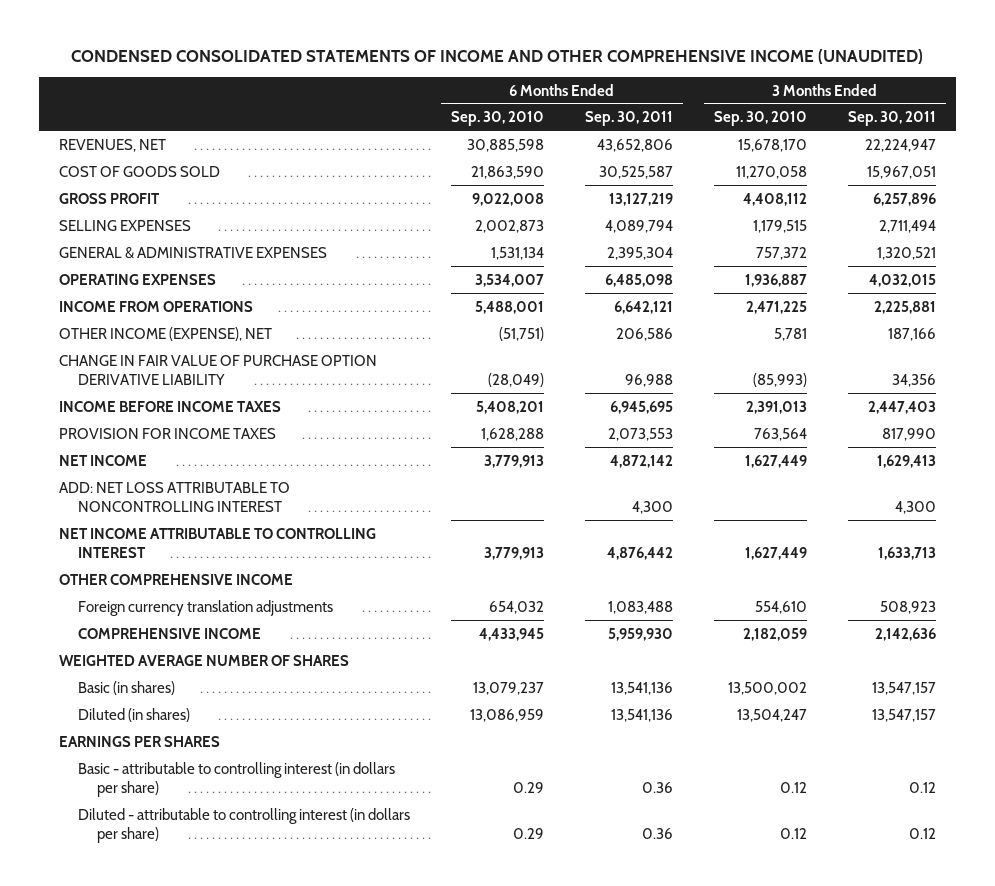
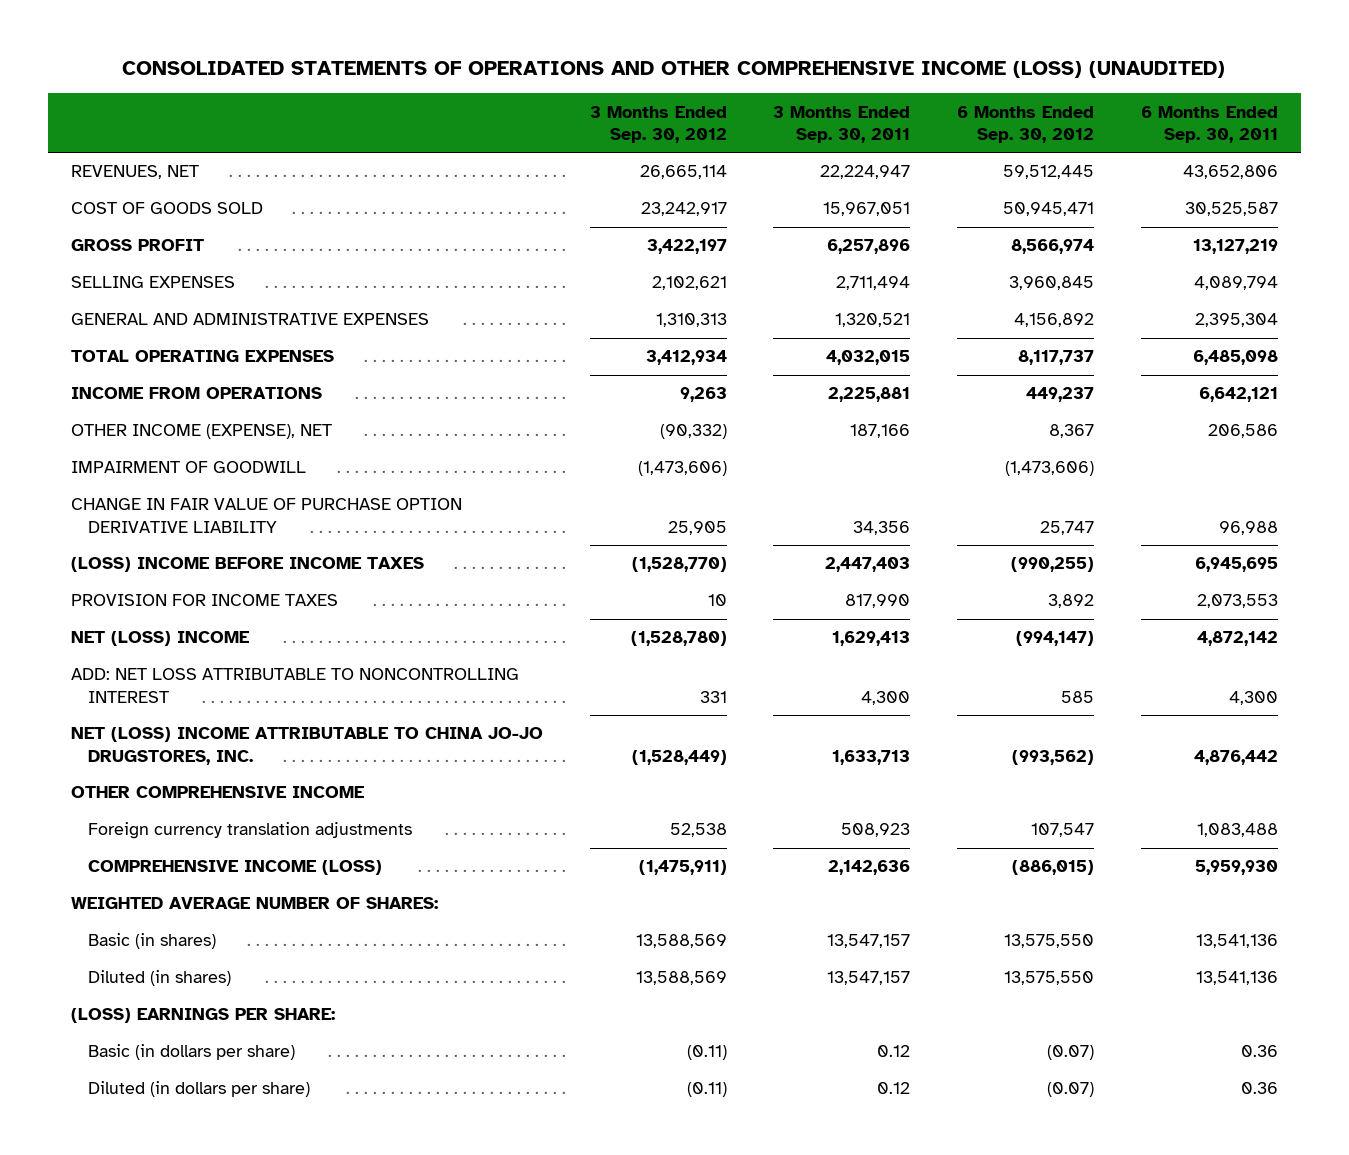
[71,49,924,65] CONDENSED CONSOLIDATED STATEMENTS OF INCOME AND OTHER COMPREHENSIVE INCOME (UNAUDITED) -> [122,61,1226,79] CONSOLIDATED STATEMENTS OF OPERATIONS AND OTHER COMPREHENSIVE INCOME (LOSS) (UNAUDITED)
[451,111,545,127] Sep. 30, 2010 -> none
[713,111,807,127] Sep. 30, 2010 -> none
none -> [589,105,727,144] 3 Months Ended Sep. 30, 2012
none -> [956,105,1094,144] 6 Months Ended Sep. 30, 2012
[59,246,328,259] GENERAL & ADMINISTRATIVE EXPENSES -> [71,313,430,326] GENERAL AND ADMINISTRATIVE EXPENSES
[59,273,217,285] OPERATING EXPENSES -> [71,350,335,363] TOTAL OPERATING EXPENSES
none -> [71,461,307,474] IMPAIRMENT OF GOODWILL
[59,400,282,412] INCOME BEFORE INCOME TAXES -> [71,557,425,573] (LOSS) INCOME BEFORE INCOME TAXES
[59,454,148,466] NET INCOME -> [71,631,251,647] NET (LOSS) INCOME
[59,527,377,558] NET INCOME ATTRIBUTABLE TO CONTROLLING INTEREST -> [71,727,544,765] NET (LOSS) INCOME ATTRIBUTABLE TO CHINA JO-JO DRUGSTORES, INC.
[78,627,262,639] COMPREHENSIVE INCOME -> [88,860,383,876] COMPREHENSIVE INCOME (LOSS)
[59,654,350,666] WEIGHTED AVERAGE NUMBER OF SHARES -> [71,897,439,910] WEIGHTED AVERAGE NUMBER OF SHARES:
[59,735,221,747] EARNINGS PER SHARES -> [71,1008,336,1024] (LOSS) EARNINGS PER SHARE:
[78,761,396,797] Basic - attributable to controlling interest (in dollars per share) -> [88,1044,296,1061] Basic (in dollars per share)
[78,807,411,843] Diluted - attributable to controlling interest (in dollars per share) -> [88,1081,311,1098] Diluted (in dollars per share)

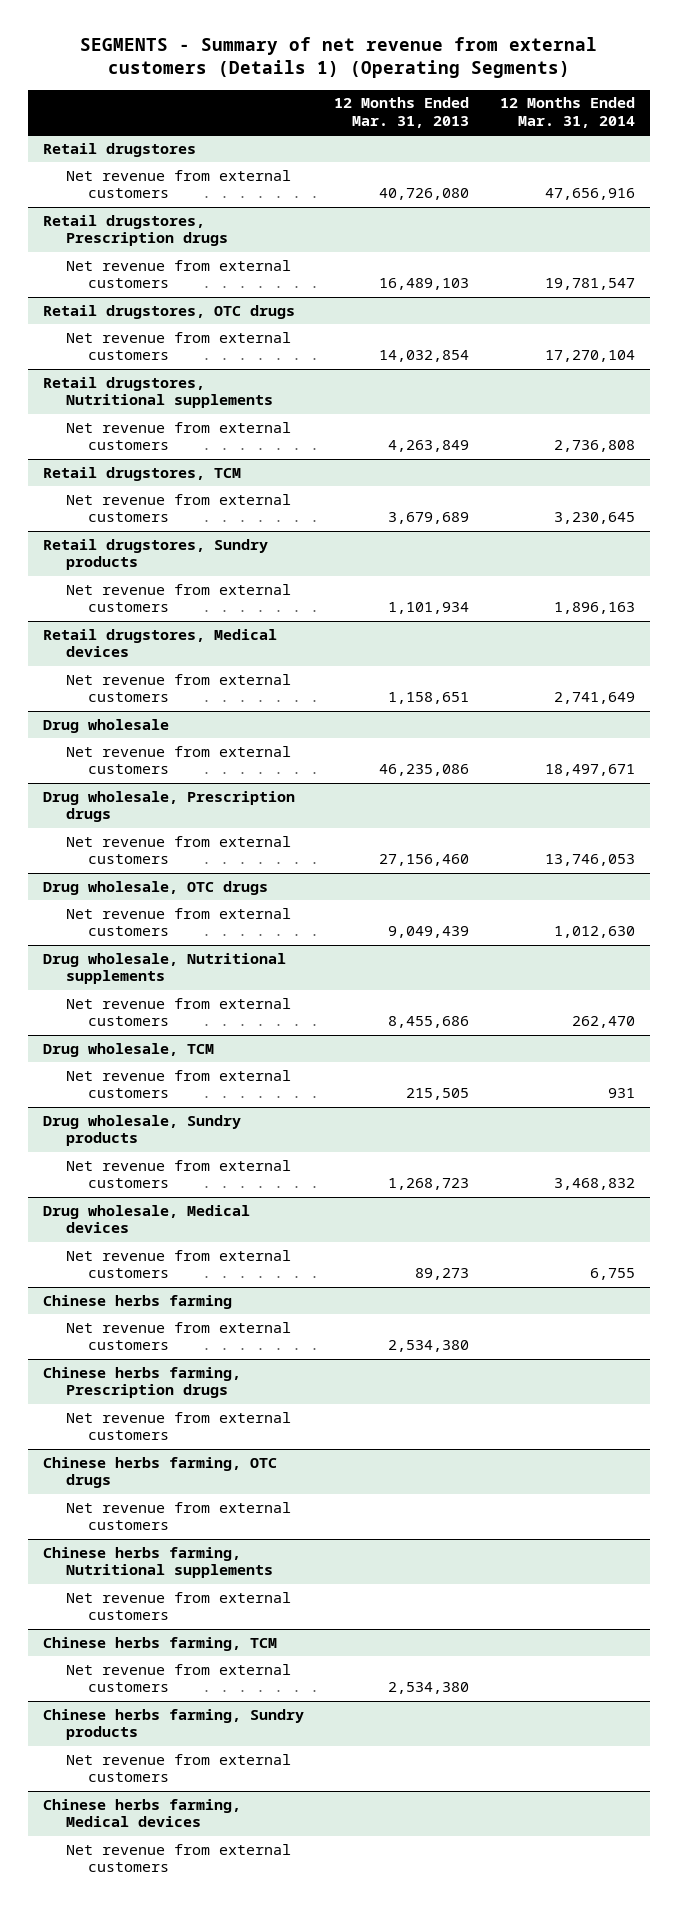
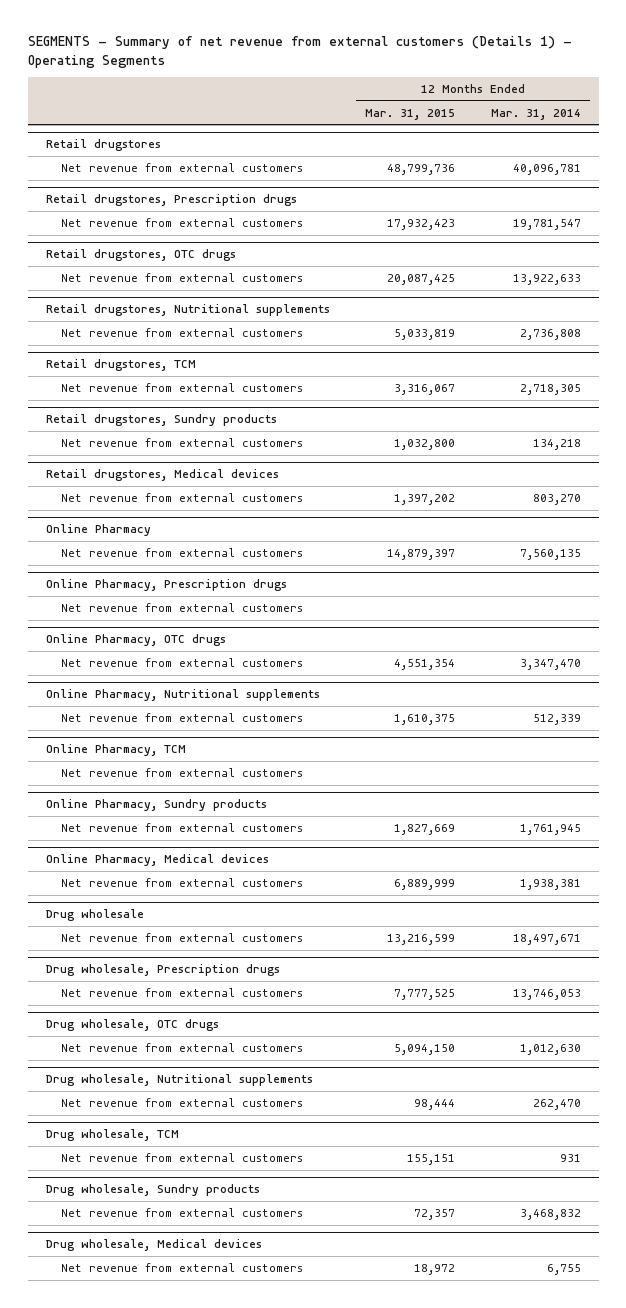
[79,36,597,79] SEGMENTS - Summary of net revenue from external customers (Details 1) (Operating Segments) -> [27,36,572,68] SEGMENTS - Summary of net revenue from external customers (Details 1) - Operating Segments
[334,97,470,128] 12 Months Ended Mar. 31, 2013 -> none
none -> [365,108,456,120] Mar. 31, 2015
[545,188,636,201] 47,656,916 -> [512,163,581,175] 40,096,781
[545,350,636,363] 17,270,104 -> [512,273,581,285] 13,922,633
[554,512,636,525] 3,230,645 -> [519,383,581,395] 2,718,305
[554,602,636,615] 1,896,163 -> [532,438,581,450] 134,218
[554,692,636,705] 2,741,649 -> [532,493,581,505] 803,270
none -> [45,524,151,537] Online Pharmacy
none -> [60,547,303,557] Net revenue from external customers
none -> [45,579,287,592] Online Pharmacy, Prescription drugs
none -> [60,602,303,612] Net revenue from external customers
none -> [45,634,226,647] Online Pharmacy, OTC drugs
none -> [60,657,303,667] Net revenue from external customers
none -> [45,689,320,702] Online Pharmacy, Nutritional supplements
none -> [60,712,303,722] Net revenue from external customers
none -> [45,744,186,757] Online Pharmacy, TCM
none -> [60,767,303,777] Net revenue from external customers
none -> [45,799,267,812] Online Pharmacy, Sundry products
none -> [60,822,303,832] Net revenue from external customers
none -> [45,854,269,867] Online Pharmacy, Medical devices
none -> [60,877,303,887] Net revenue from external customers
[42,1294,232,1309] Chinese herbs farming -> none
[65,1321,291,1351] Net revenue from external customers -> none
[42,1366,241,1399] Chinese herbs farming, Prescription drugs -> none
[65,1411,291,1441] Net revenue from external customers -> none
[42,1456,277,1489] Chinese herbs farming, OTC drugs -> none
[65,1501,291,1531] Net revenue from external customers -> none
[42,1546,273,1579] Chinese herbs farming, Nutritional supplements -> none
[65,1591,291,1621] Net revenue from external customers -> none
[42,1636,277,1651] Chinese herbs farming, TCM -> none
[65,1663,291,1693] Net revenue from external customers -> none
[42,1708,304,1741] Chinese herbs farming, Sundry products -> none
[65,1753,291,1783] Net revenue from external customers -> none
[42,1798,241,1828] Chinese herbs farming, Medical devices -> none
[65,1843,291,1873] Net revenue from external customers -> none

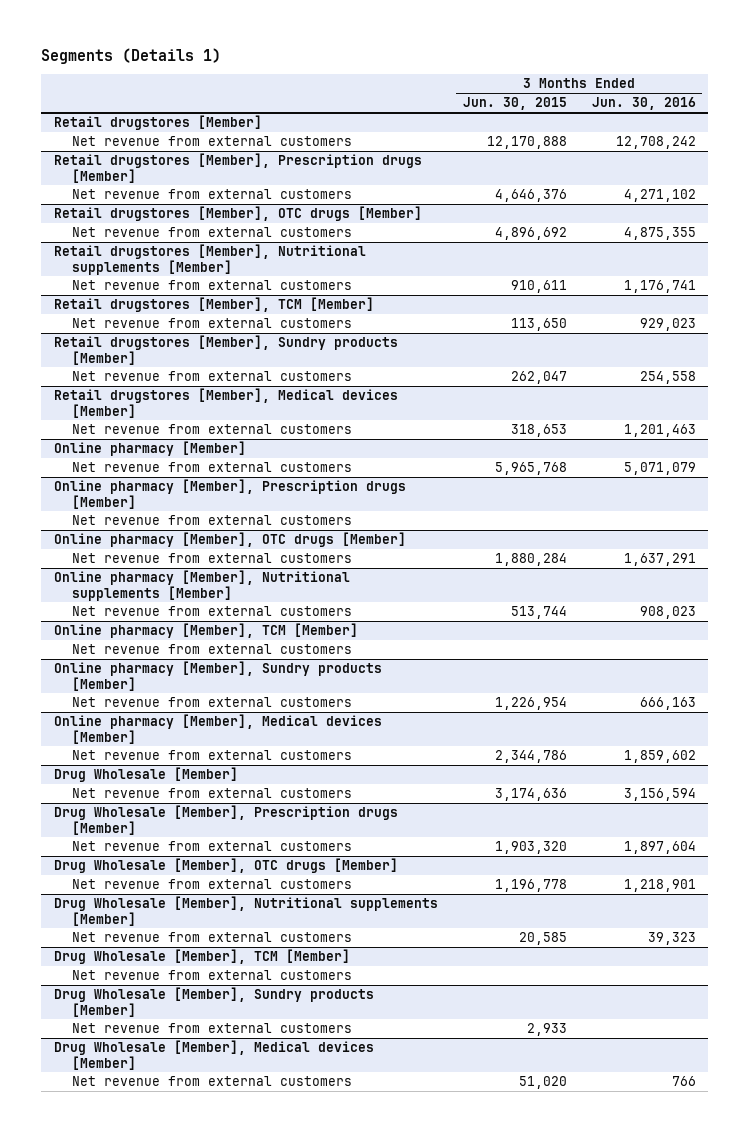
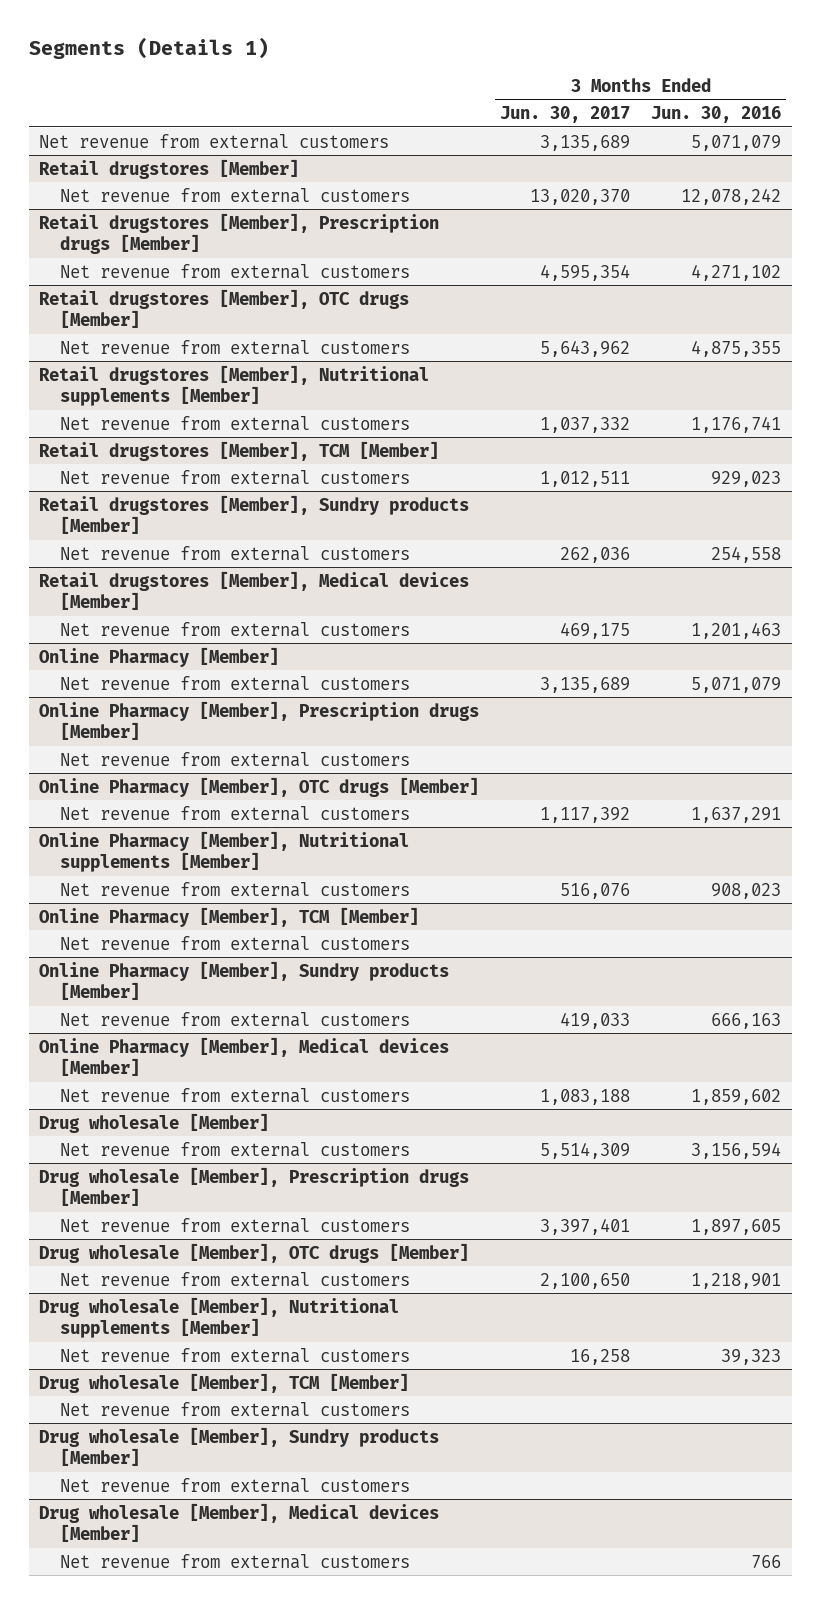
[462,97,567,111] Jun. 30, 2015 -> none
none -> [500,105,631,123] Jun. 30, 2017
none -> [39,133,390,149] Net revenue from external customers
[615,136,696,150] 12,708,242 -> [681,187,782,205] 12,078,242
[53,441,246,457] Online pharmacy [Member] -> [39,646,280,667] Online Pharmacy [Member]
[53,479,406,509] Online pharmacy [Member], Prescription drugs [Member] -> [39,700,480,741] Online Pharmacy [Member], Prescription drugs [Member]
[53,532,406,548] Online pharmacy [Member], OTC drugs [Member] -> [39,776,480,797] Online Pharmacy [Member], OTC drugs [Member]
[53,570,350,601] Online pharmacy [Member], Nutritional supplements [Member] -> [39,830,410,873] Online Pharmacy [Member], Nutritional supplements [Member]
[53,623,358,639] Online pharmacy [Member], TCM [Member] -> [39,906,420,927] Online Pharmacy [Member], TCM [Member]
[53,661,382,691] Online pharmacy [Member], Sundry products [Member] -> [39,960,450,1001] Online Pharmacy [Member], Sundry products [Member]
[53,714,382,744] Online pharmacy [Member], Medical devices [Member] -> [39,1036,450,1077] Online Pharmacy [Member], Medical devices [Member]
[53,767,238,783] Drug Wholesale [Member] -> [39,1112,270,1133] Drug wholesale [Member]
[53,805,398,835] Drug Wholesale [Member], Prescription drugs [Member] -> [39,1166,470,1207] Drug wholesale [Member], Prescription drugs [Member]
[623,841,696,855] 1,897,604 -> [691,1218,782,1235] 1,897,605
[53,858,398,874] Drug Wholesale [Member], OTC drugs [Member] -> [39,1242,470,1263] Drug wholesale [Member], OTC drugs [Member]
[53,896,438,926] Drug Wholesale [Member], Nutritional supplements [Member] -> [39,1296,400,1339] Drug wholesale [Member], Nutritional supplements [Member]
[53,949,350,965] Drug Wholesale [Member], TCM [Member] -> [39,1372,410,1393] Drug wholesale [Member], TCM [Member]
[53,987,374,1017] Drug Wholesale [Member], Sundry products [Member] -> [39,1426,440,1467] Drug wholesale [Member], Sundry products [Member]
[53,1040,374,1070] Drug Wholesale [Member], Medical devices [Member] -> [39,1502,440,1543] Drug wholesale [Member], Medical devices [Member]

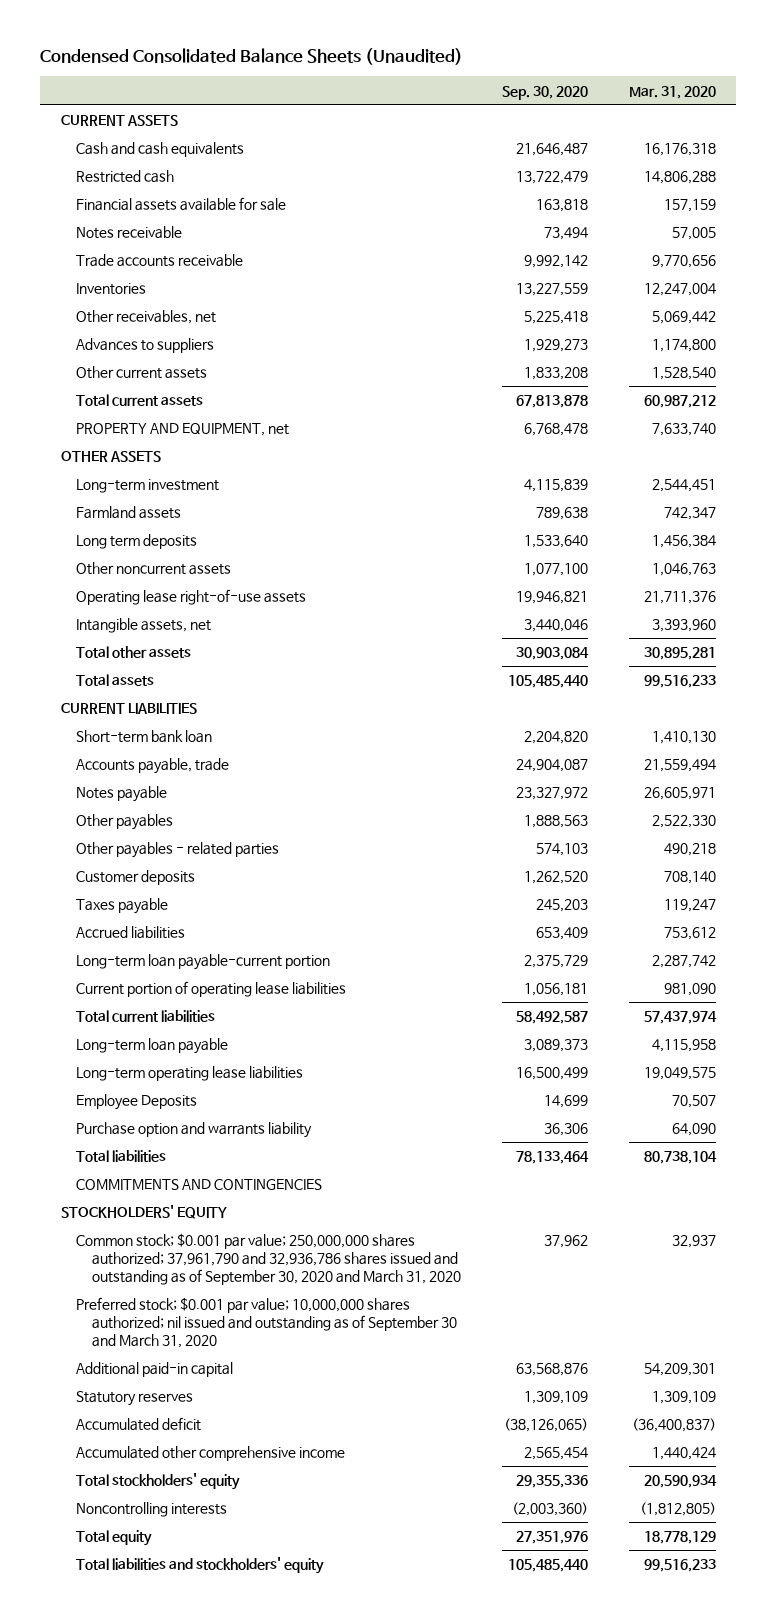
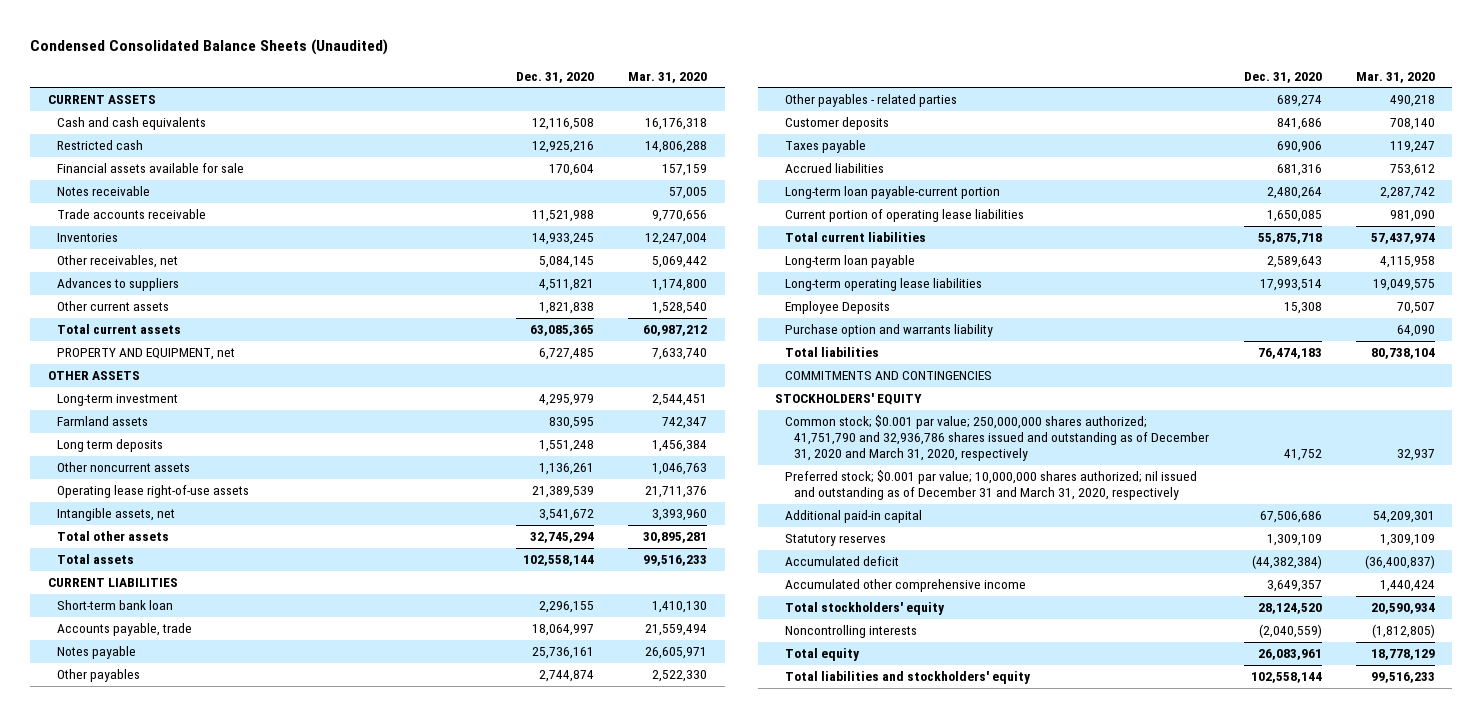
[501,85,588,100] Sep. 30, 2020 -> none
none -> [516,71,595,83] Dec. 31, 2020
[76,1233,462,1286] Common stock; $0.001 par value; 250,000,000 shares authorized; 37,961,790 and 32,936,786 shares issued and outstanding as of September 30, 2020 and March 31, 2020 -> [784,415,1210,462] Common stock; $0.001 par value; 250,000,000 shares authorized; 41,751,790 and 32,936,786 shares issued and outstanding as of December 31, 2020 and March 31, 2020, respectively
[76,1297,458,1349] Preferred stock; $0.001 par value; 10,000,000 shares authorized; nil issued and outstanding as of September 30 and March 31, 2020 -> [784,470,1197,501] Preferred stock; $0.001 par value; 10,000,000 shares authorized; nil issued and outstanding as of December 31 and March 31, 2020, respectively

